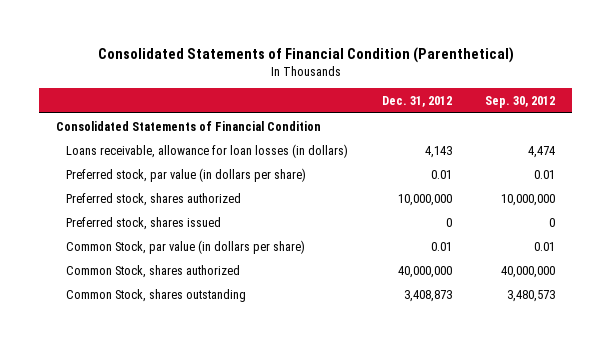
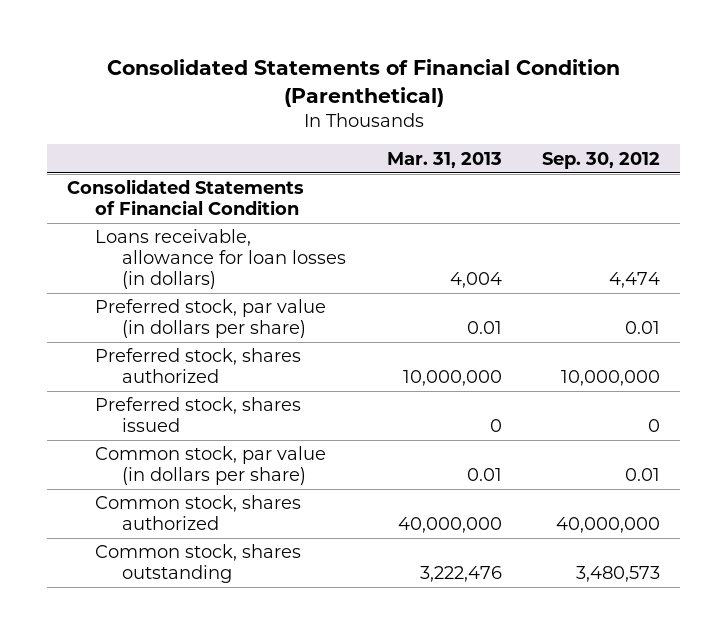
[381,95,452,107] Dec. 31, 2012 -> none
none -> [386,151,502,168] Mar. 31, 2013
[66,239,306,254] Common Stock, par value (in dollars per share) -> [94,446,326,486] Common stock, par value (in dollars per share)
[66,264,241,278] Common Stock, shares authorized -> [94,495,301,531] Common stock, shares authorized
[66,288,247,302] Common Stock, shares outstanding -> [94,544,301,584] Common stock, shares outstanding

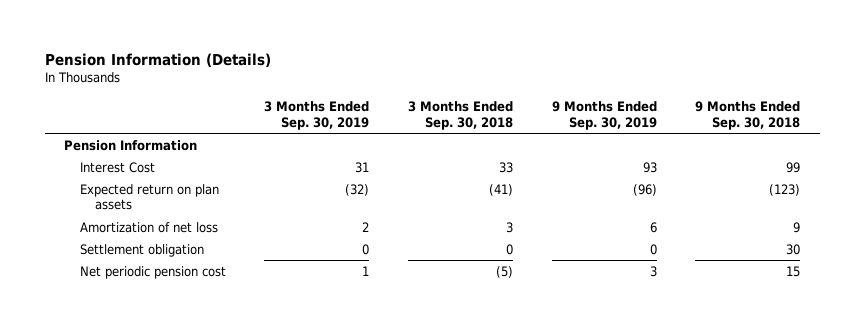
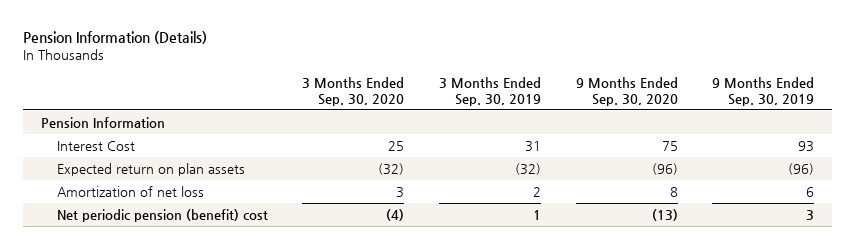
[407,101,513,130] 3 Months Ended Sep. 30, 2018 -> none
[695,101,801,130] 9 Months Ended Sep. 30, 2018 -> none
none -> [302,76,405,106] 3 Months Ended Sep. 30, 2020
none -> [575,76,678,106] 9 Months Ended Sep. 30, 2020
[79,243,204,257] Settlement obligation -> none
[79,265,226,279] Net periodic pension cost -> [56,208,268,222] Net periodic pension (benefit) cost

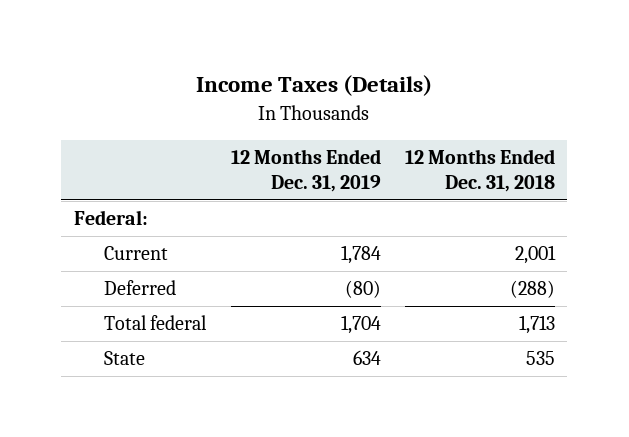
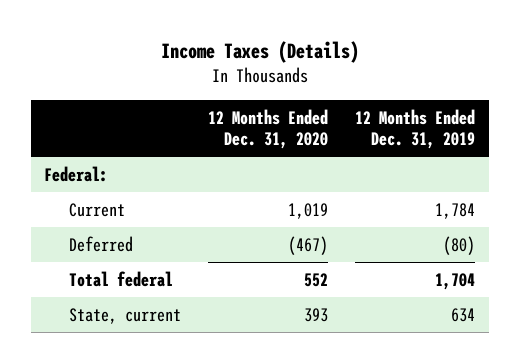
[405,148,556,193] 12 Months Ended Dec. 31, 2018 -> none
none -> [208,108,329,150] 12 Months Ended Dec. 31, 2020
[104,351,146,366] State -> [69,307,182,324] State, current

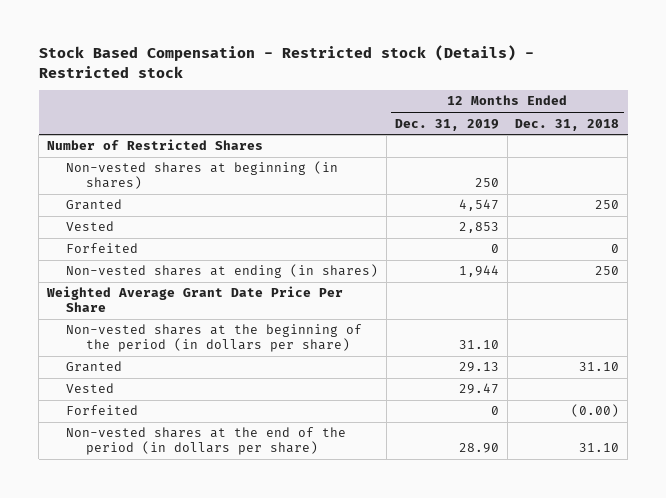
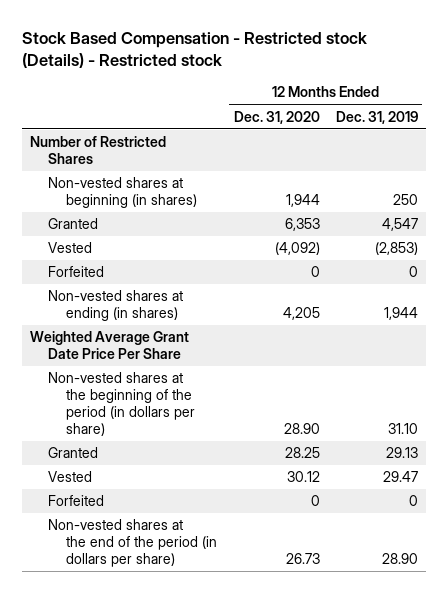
[515,118,620,131] Dec. 31, 2018 -> none
none -> [233,110,320,124] Dec. 31, 2020
[458,222,499,234] 2,853 -> [375,242,419,256] (2,853)

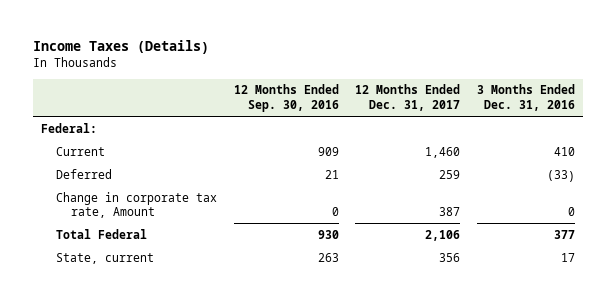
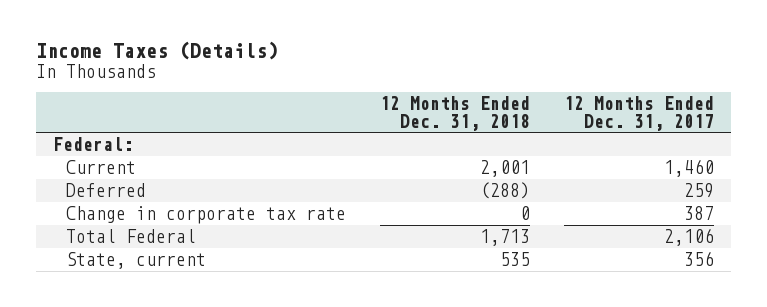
[233,84,339,112] 12 Months Ended Sep. 30, 2016 -> none
[476,84,575,111] 3 Months Ended Dec. 31, 2016 -> none
none -> [380,95,531,131] 12 Months Ended Dec. 31, 2018
[56,191,218,219] Change in corporate tax rate, Amount -> [66,205,347,224] Change in corporate tax rate

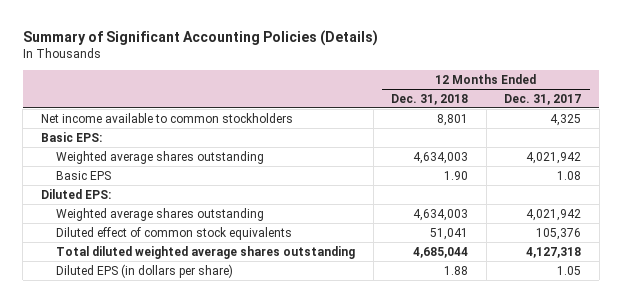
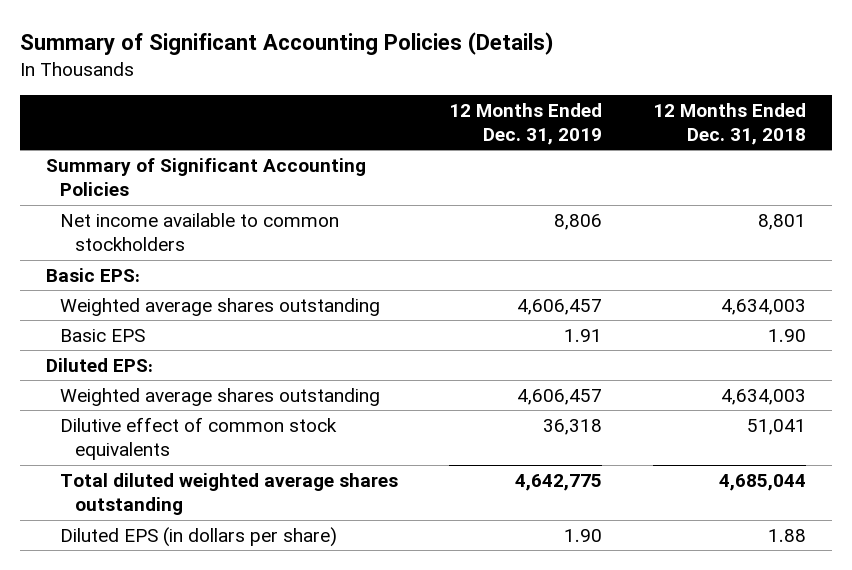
[504,93,582,105] Dec. 31, 2017 -> none
none -> [449,102,603,145] 12 Months Ended Dec. 31, 2019
none -> [45,158,366,197] Summary of Significant Accounting Policies
[56,226,293,240] Diluted effect of common stock equivalents -> [60,417,338,461] Dilutive effect of common stock equivalents

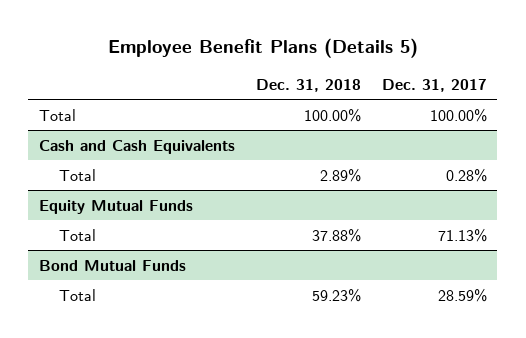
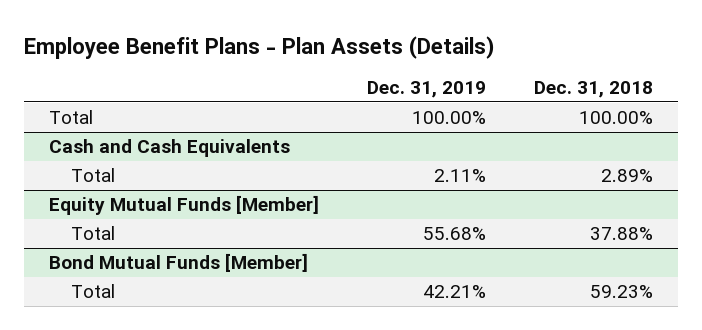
[107,38,418,59] Employee Benefit Plans (Details 5) -> [24,36,496,60] Employee Benefit Plans - Plan Assets (Details)
[381,78,487,92] Dec. 31, 2017 -> none
none -> [367,81,487,99] Dec. 31, 2019
[38,199,193,214] Equity Mutual Funds -> [48,195,319,216] Equity Mutual Funds [Member]
[38,259,186,271] Bond Mutual Funds -> [48,253,308,273] Bond Mutual Funds [Member]

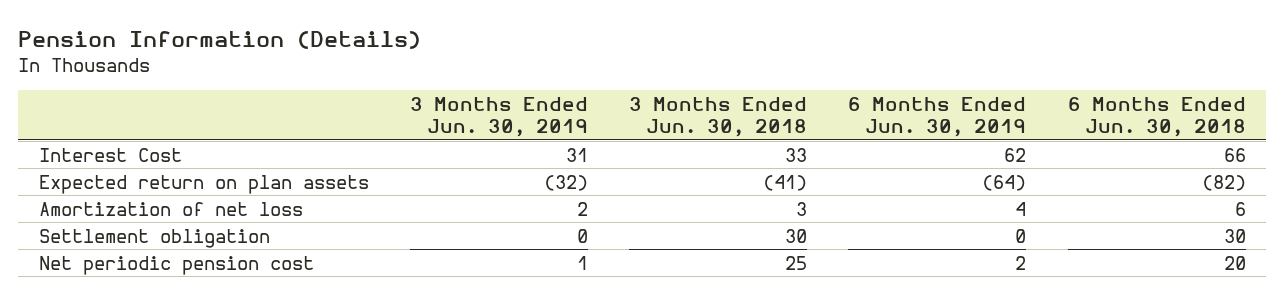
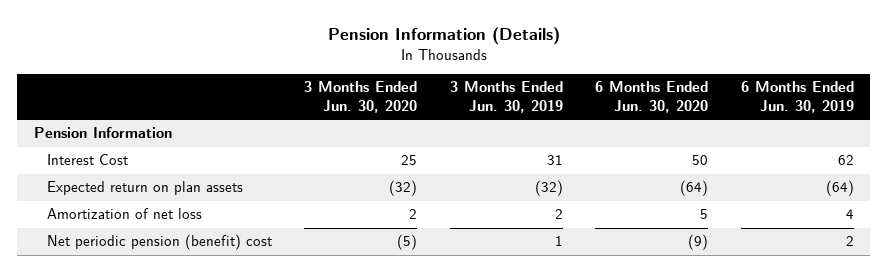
[629,96,808,138] 3 Months Ended Jun. 30, 2018 -> none
[1067,96,1246,138] 6 Months Ended Jun. 30, 2018 -> none
none -> [304,81,418,114] 3 Months Ended Jun. 30, 2020
none -> [595,81,709,114] 6 Months Ended Jun. 30, 2020
none -> [33,127,172,139] Pension Information
[38,228,270,248] Settlement obligation -> none
[38,255,314,275] Net periodic pension cost -> [46,234,272,251] Net periodic pension (benefit) cost

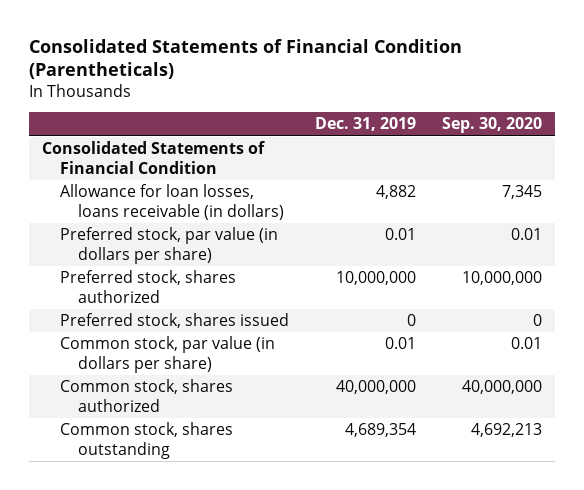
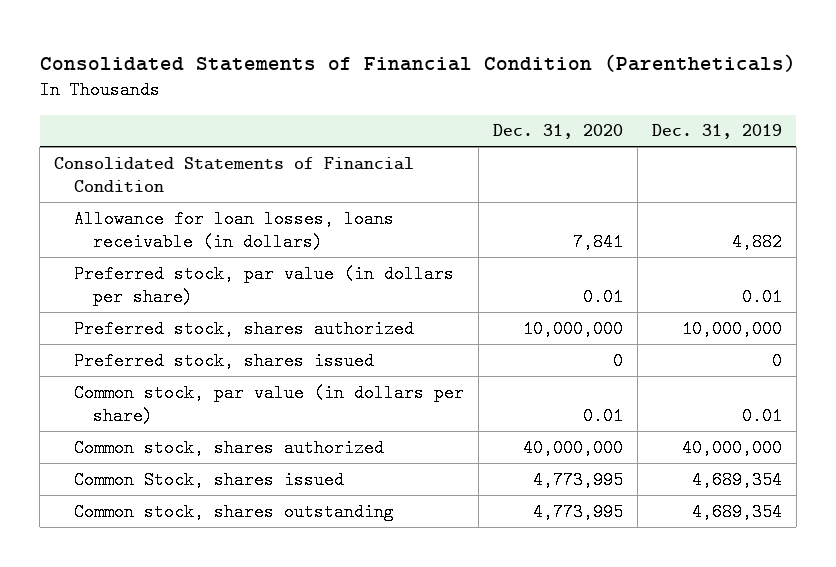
[442,117,543,134] Sep. 30, 2020 -> none
none -> [492,124,623,140] Dec. 31, 2020
none -> [73,470,344,489] Common Stock, shares issued

